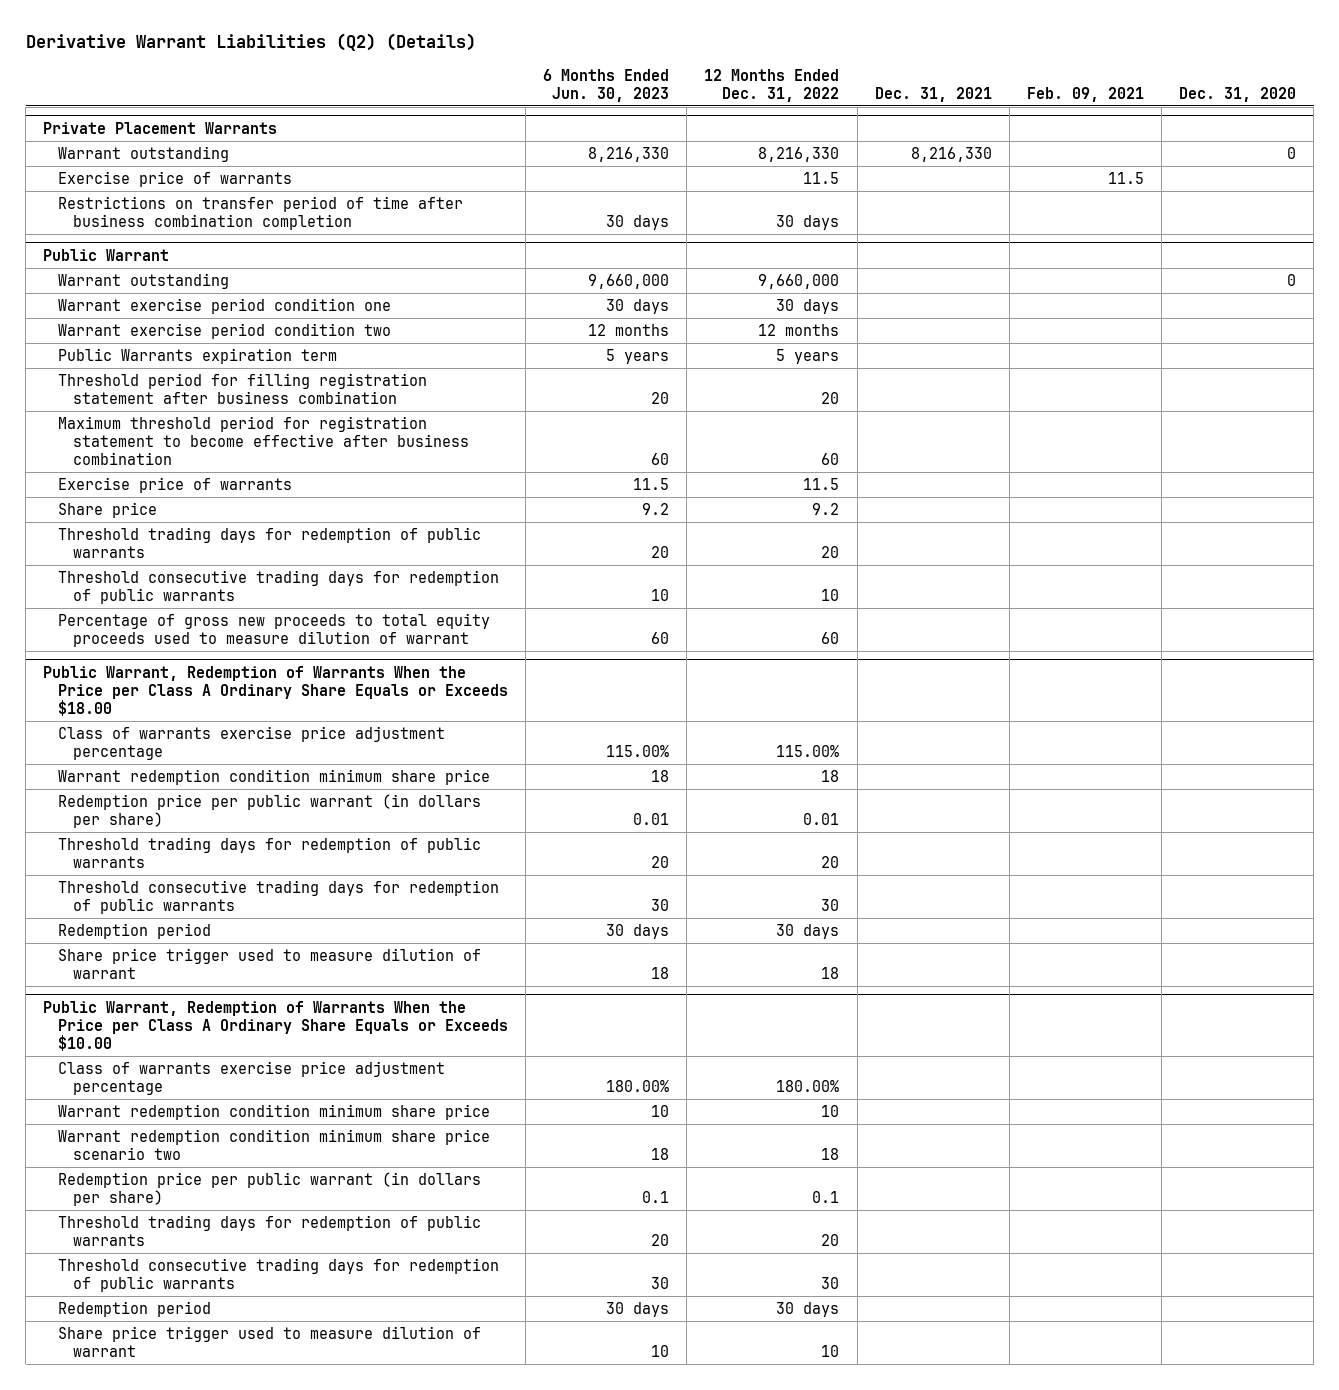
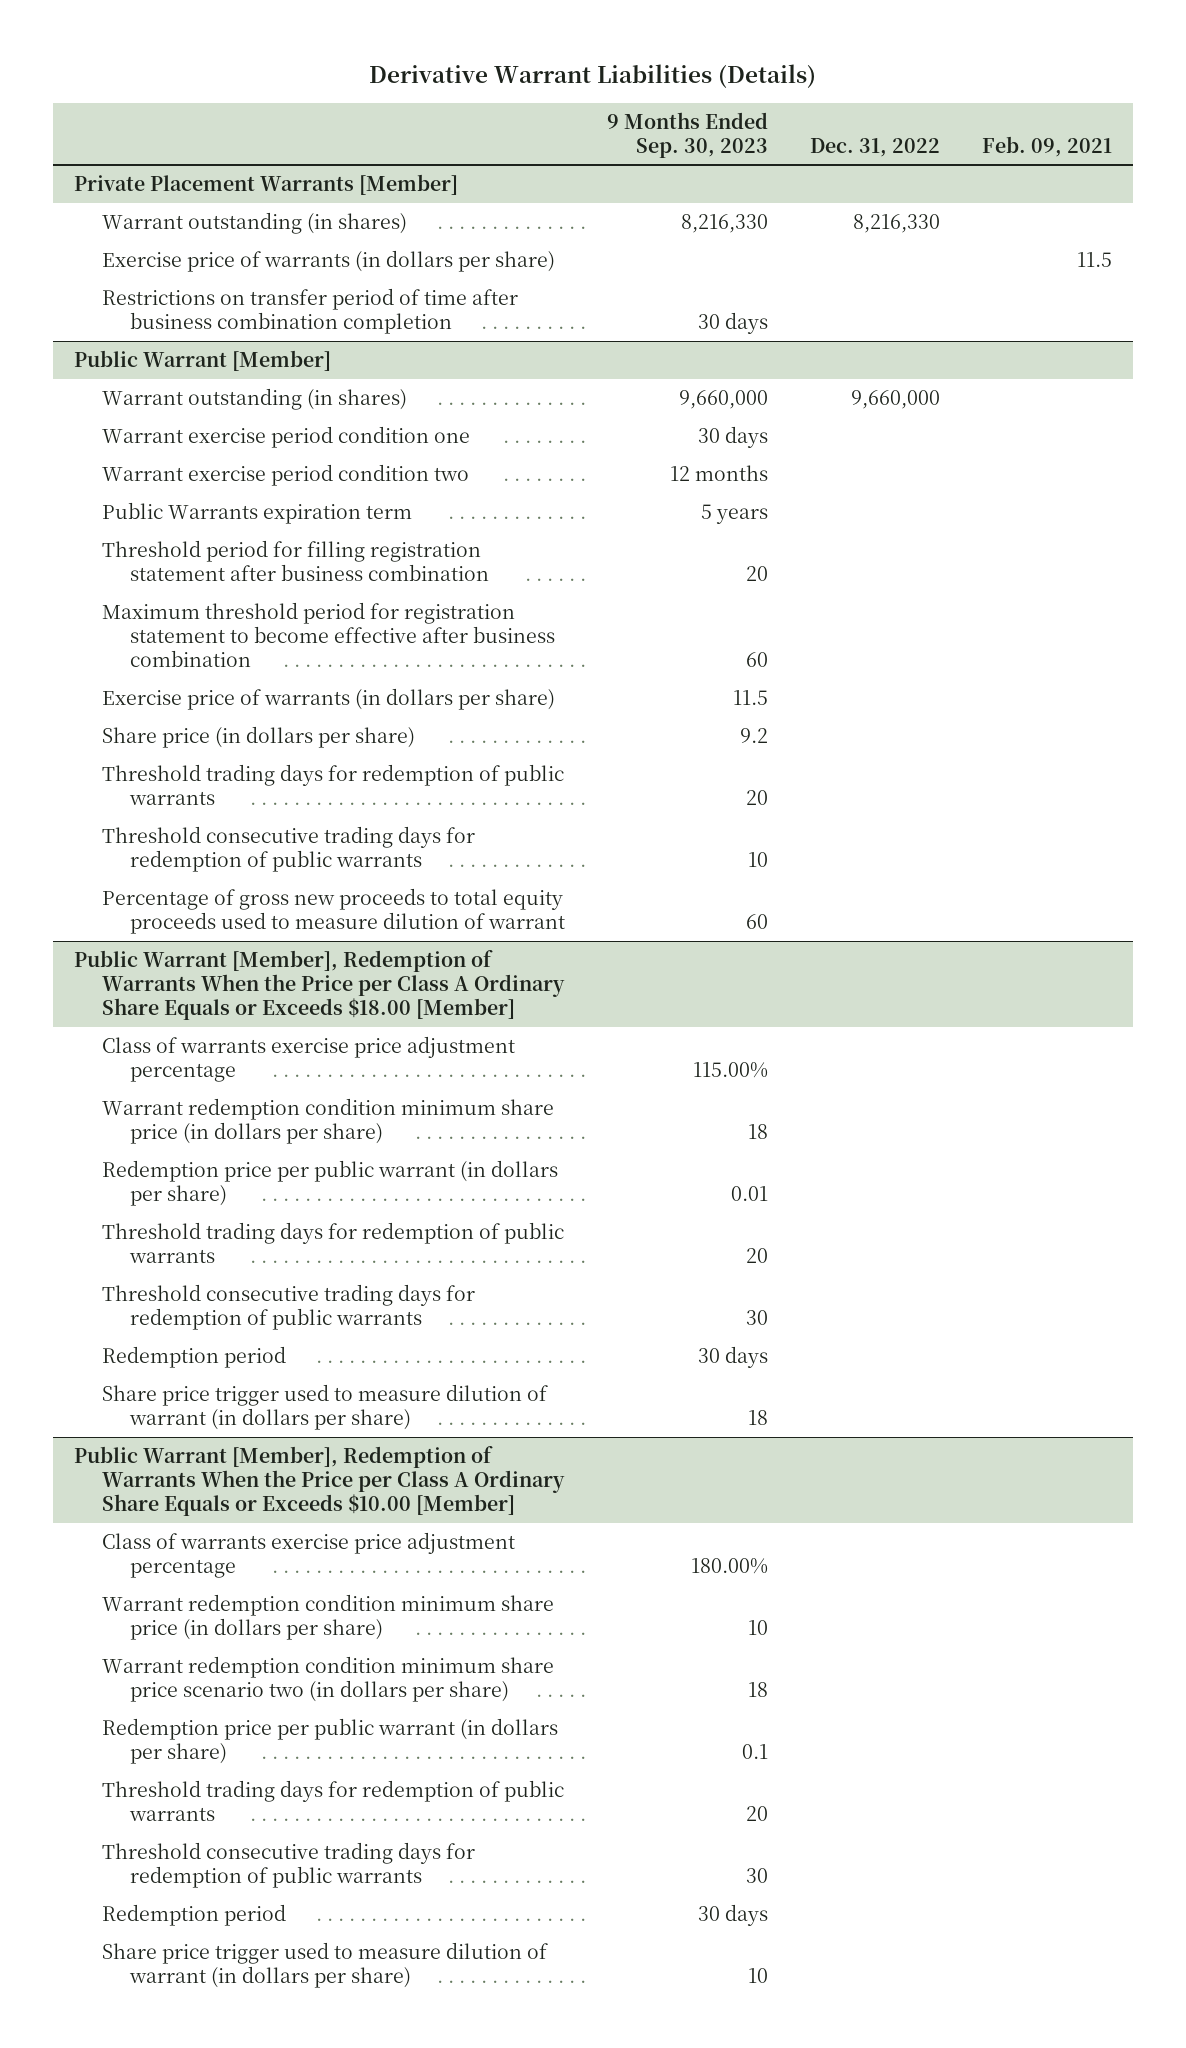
[25,33,476,52] Derivative Warrant Liabilities (Q2) (Details) -> [368,63,816,88] Derivative Warrant Liabilities (Details)
[543,68,670,102] 6 Months Ended Jun. 30, 2023 -> none
[704,68,840,102] 12 Months Ended Dec. 31, 2022 -> none
[874,86,992,102] Dec. 31, 2021 -> none
[1179,86,1297,102] Dec. 31, 2020 -> none
none -> [607,111,769,158] 9 Months Ended Sep. 30, 2023
none -> [810,137,941,157] Dec. 31, 2022
[43,121,278,134] Private Placement Warrants -> [73,174,458,196] Private Placement Warrants [Member]
[57,145,229,162] Warrant outstanding -> [101,212,407,235] Warrant outstanding (in shares)
[57,170,292,187] Exercise price of warrants -> [101,250,555,273] Exercise price of warrants (in dollars per share)
[43,248,170,261] Public Warrant -> [73,350,331,372] Public Warrant [Member]
[57,272,229,289] Warrant outstanding -> [101,388,407,411] Warrant outstanding (in shares)
[57,476,292,493] Exercise price of warrants -> [101,688,555,711] Exercise price of warrants (in dollars per share)
[57,501,157,518] Share price -> [101,726,415,749] Share price (in dollars per share)
[43,665,508,716] Public Warrant, Redemption of Warrants When the Price per Class A Ordinary Share Equals or Exceeds $18.00 -> [73,950,565,1021] Public Warrant [Member], Redemption of Warrants When the Price per Class A Ordinary Share Equals or Exceeds $18.00 [Member]
[57,768,490,785] Warrant redemption condition minimum share price -> [101,1098,554,1145] Warrant redemption condition minimum share price (in dollars per share)
[57,947,481,979] Share price trigger used to measure dilution of warrant -> [101,1384,548,1431] Share price trigger used to measure dilution of warrant (in dollars per share)
[43,1000,508,1051] Public Warrant, Redemption of Warrants When the Price per Class A Ordinary Share Equals or Exceeds $10.00 -> [73,1446,565,1517] Public Warrant [Member], Redemption of Warrants When the Price per Class A Ordinary Share Equals or Exceeds $10.00 [Member]
[57,1103,490,1120] Warrant redemption condition minimum share price -> [101,1594,554,1641] Warrant redemption condition minimum share price (in dollars per share)
[57,1128,490,1160] Warrant redemption condition minimum share price scenario two -> [101,1656,554,1703] Warrant redemption condition minimum share price scenario two (in dollars per share)
[57,1325,481,1357] Share price trigger used to measure dilution of warrant -> [101,1942,548,1989] Share price trigger used to measure dilution of warrant (in dollars per share)

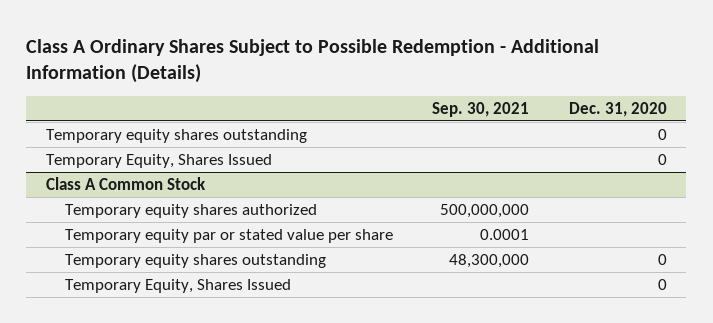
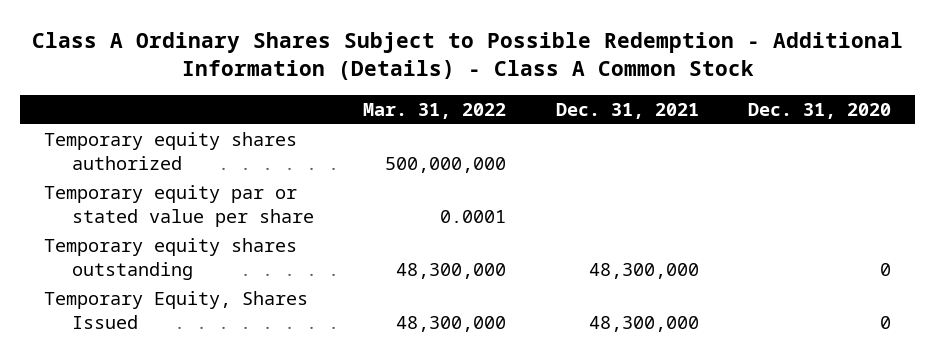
[26,38,600,84] Class A Ordinary Shares Subject to Possible Redemption - Additional Information (Details) -> [31,32,903,81] Class A Ordinary Shares Subject to Possible Redemption - Additional Information (Details) - Class A Common Stock
[432,101,530,117] Sep. 30, 2021 -> none
none -> [363,102,507,119] Mar. 31, 2022
none -> [555,102,699,119] Dec. 31, 2021
none -> [44,132,298,170] Temporary equity shares authorized
none -> [44,185,315,227] Temporary equity par or stated value per share
[46,176,207,190] Class A Common Stock -> none
[64,203,317,218] Temporary equity shares authorized -> none
[64,228,393,243] Temporary equity par or stated value per share -> none
[64,253,326,268] Temporary equity shares outstanding -> none
[64,278,291,293] Temporary Equity, Shares Issued -> none

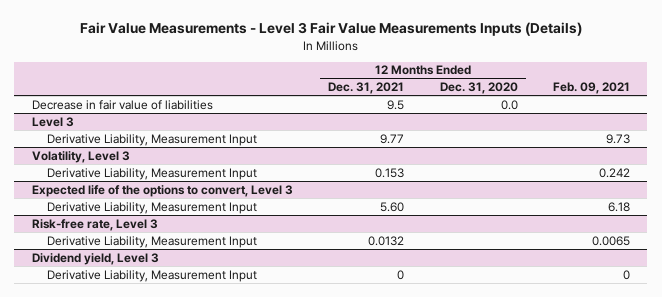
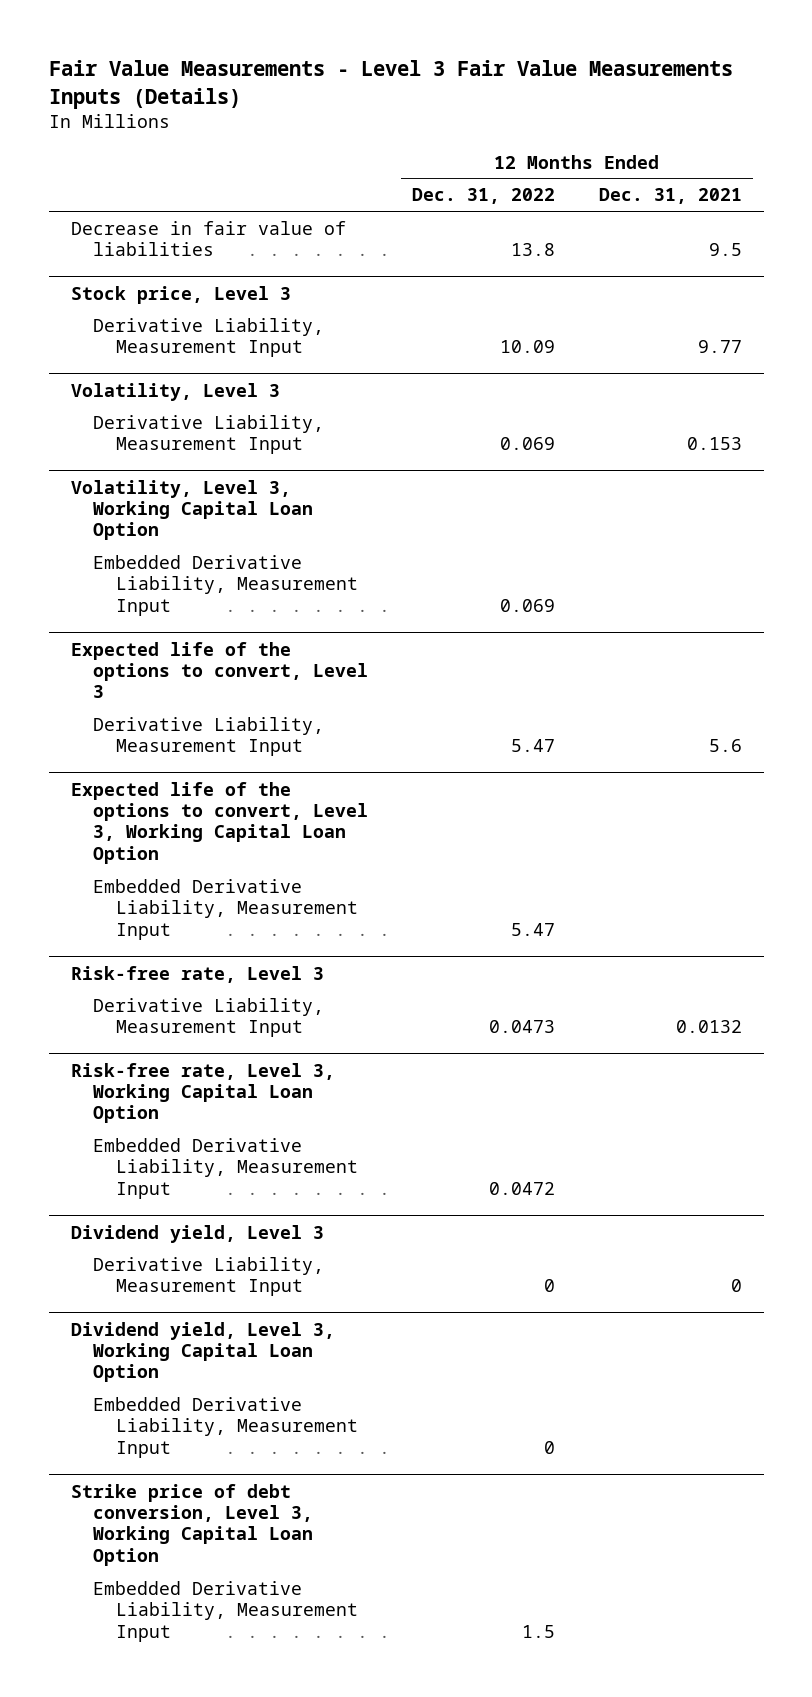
[439,82,518,95] Dec. 31, 2020 -> none
[552,82,630,95] Feb. 09, 2021 -> none
none -> [411,188,555,205] Dec. 31, 2022
[32,116,75,127] Level 3 -> [70,285,291,304] Stock price, Level 3
none -> [70,479,314,541] Volatility, Level 3, Working Capital Loan Option
none -> [93,554,358,616] Embedded Derivative Liability, Measurement Input
[380,201,405,212] 5.60 -> [708,739,742,753] 5.6
none -> [70,781,369,864] Expected life of the options to convert, Level 3, Working Capital Loan Option
none -> [93,878,358,940] Embedded Derivative Liability, Measurement Input
none -> [70,1062,335,1124] Risk-free rate, Level 3, Working Capital Loan Option
none -> [93,1137,358,1199] Embedded Derivative Liability, Measurement Input
none -> [70,1321,335,1383] Dividend yield, Level 3, Working Capital Loan Option
none -> [93,1396,358,1458] Embedded Derivative Liability, Measurement Input
none -> [70,1483,314,1566] Strike price of debt conversion, Level 3, Working Capital Loan Option
none -> [93,1580,358,1642] Embedded Derivative Liability, Measurement Input

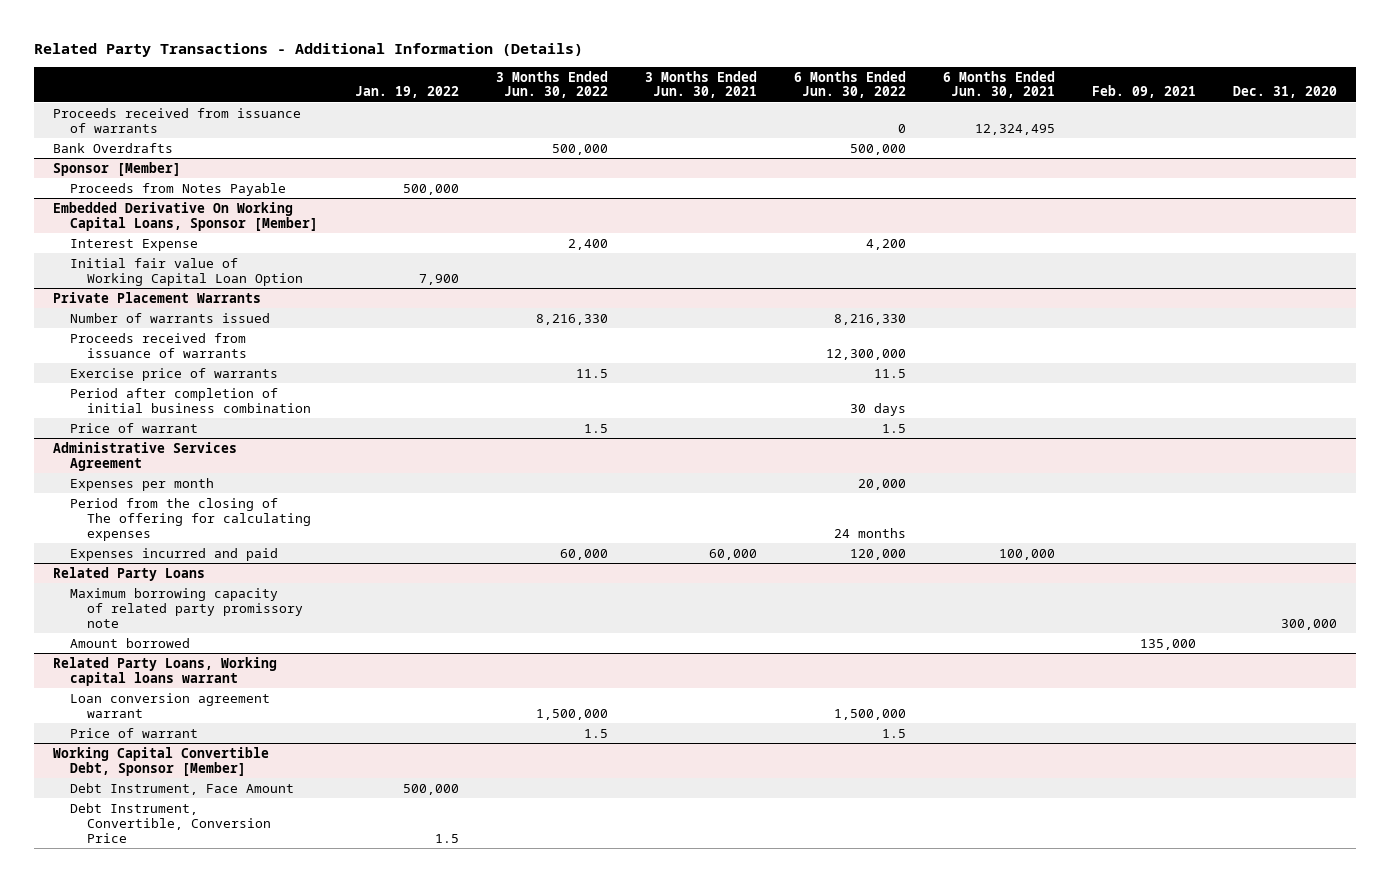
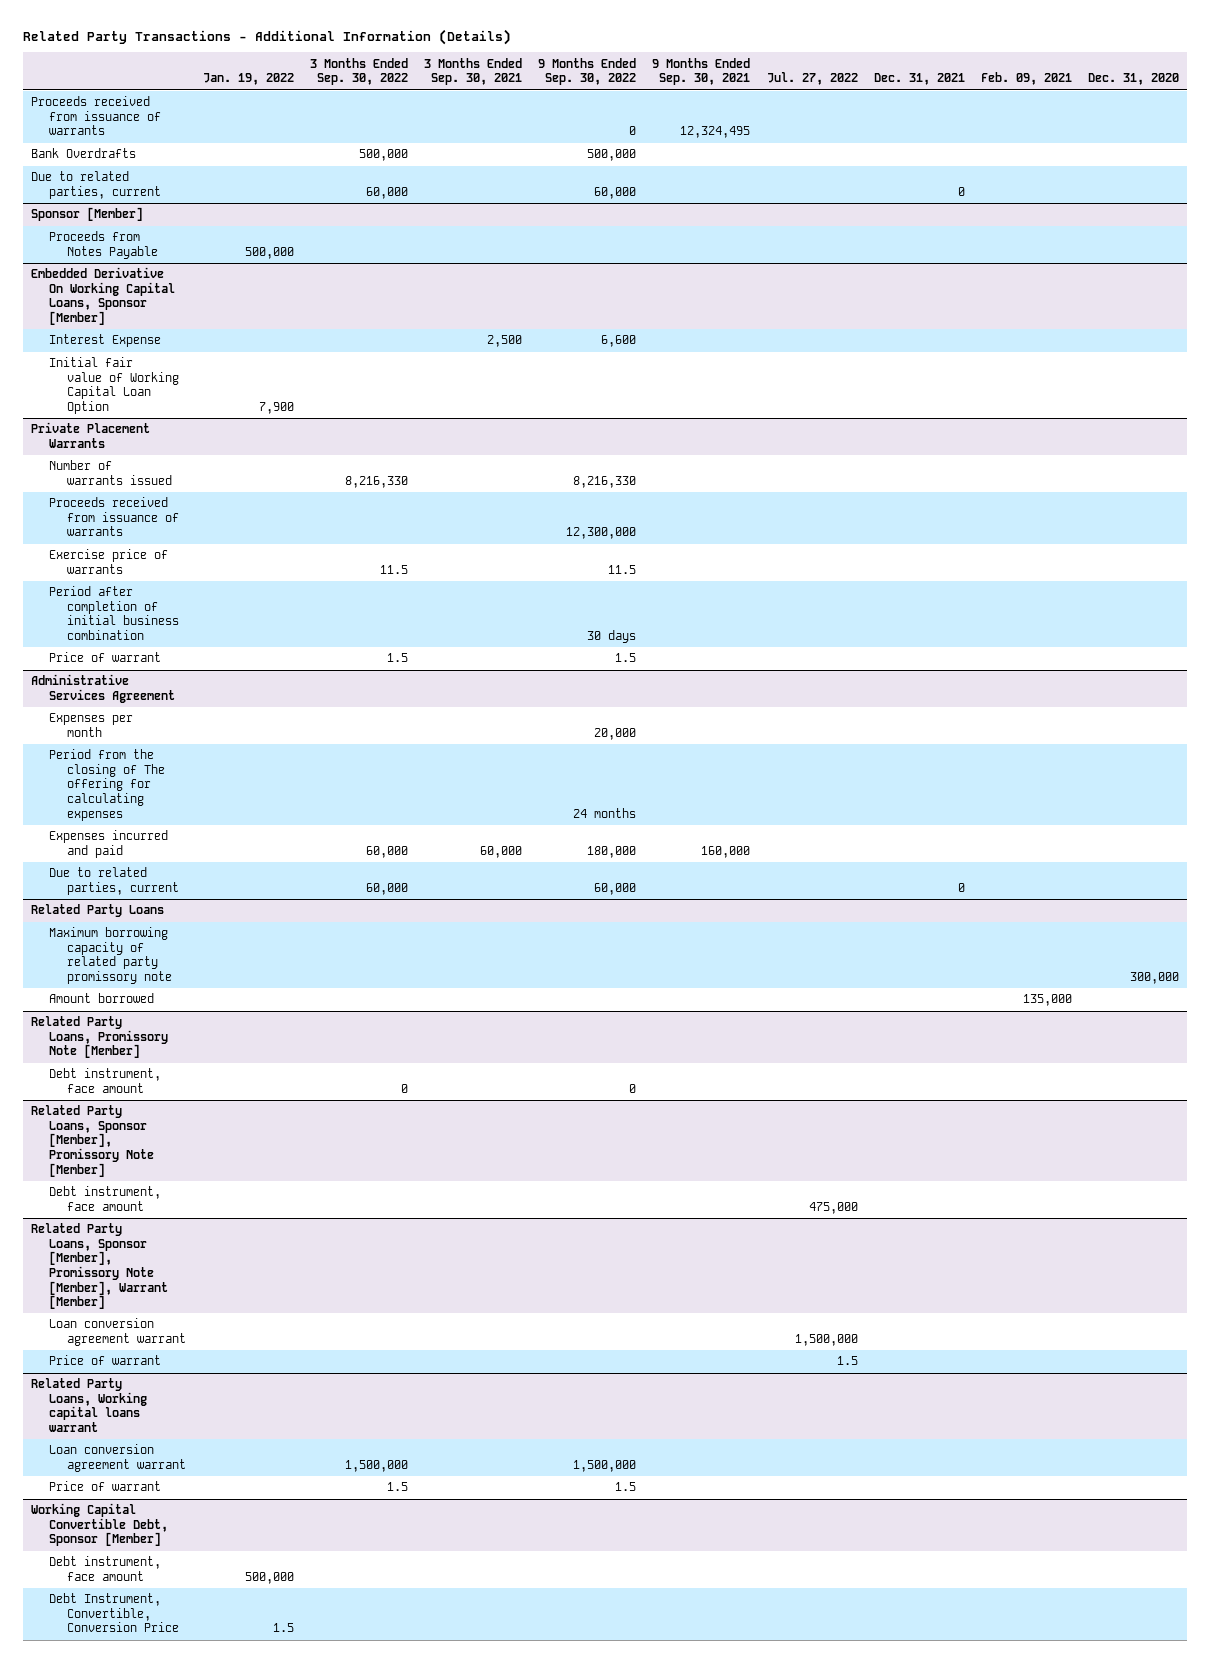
[495,70,608,99] 3 Months Ended Jun. 30, 2022 -> none
[645,70,758,99] 3 Months Ended Jun. 30, 2021 -> none
[794,70,907,99] 6 Months Ended Jun. 30, 2022 -> none
[943,70,1056,99] 6 Months Ended Jun. 30, 2021 -> none
none -> [309,57,408,86] 3 Months Ended Sep. 30, 2022
none -> [423,57,522,86] 3 Months Ended Sep. 30, 2021
none -> [538,57,637,86] 9 Months Ended Sep. 30, 2022
none -> [652,57,751,86] 9 Months Ended Sep. 30, 2021
none -> [766,72,858,86] Jul. 27, 2022
none -> [873,73,965,86] Dec. 31, 2021
none -> [31,171,162,199] Due to related parties, current
none -> [49,867,180,895] Due to related parties, current
none -> [31,1016,169,1059] Related Party Loans, Promissory Note [Member]
none -> [49,1068,162,1093] Debt instrument, face amount
none -> [31,1105,155,1177] Related Party Loans, Sponsor [Member], Promissory Note [Member]
none -> [49,1186,162,1211] Debt instrument, face amount
none -> [31,1223,169,1310] Related Party Loans, Sponsor [Member], Promissory Note [Member], Warrant [Member]
none -> [49,1318,187,1346] Loan conversion agreement warrant
none -> [49,1355,162,1366] Price of warrant
[69,782,294,795] Debt Instrument, Face Amount -> [49,1556,162,1581] Debt instrument, face amount

